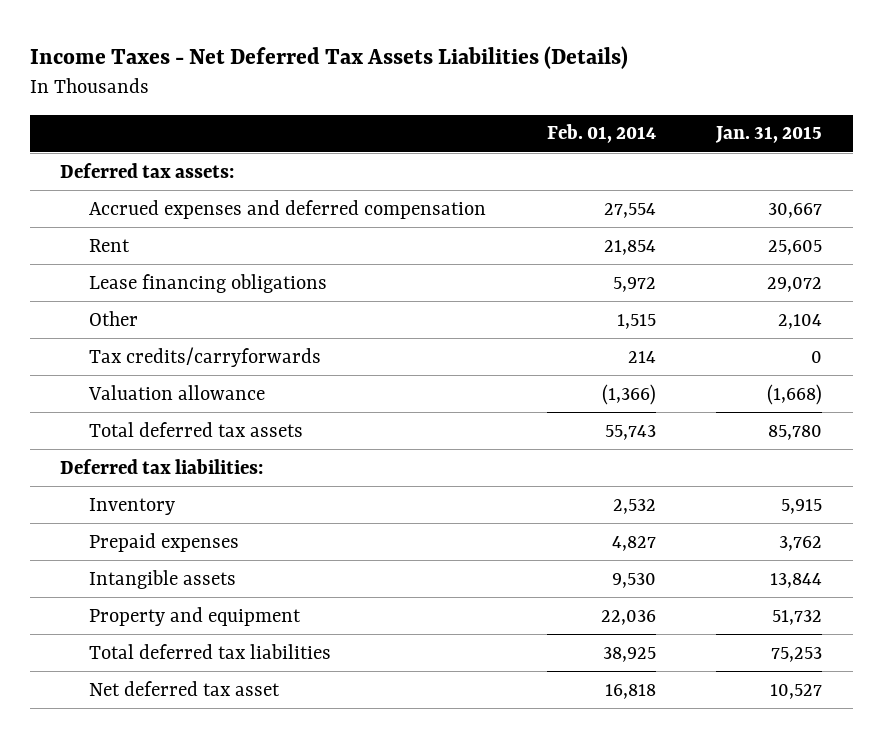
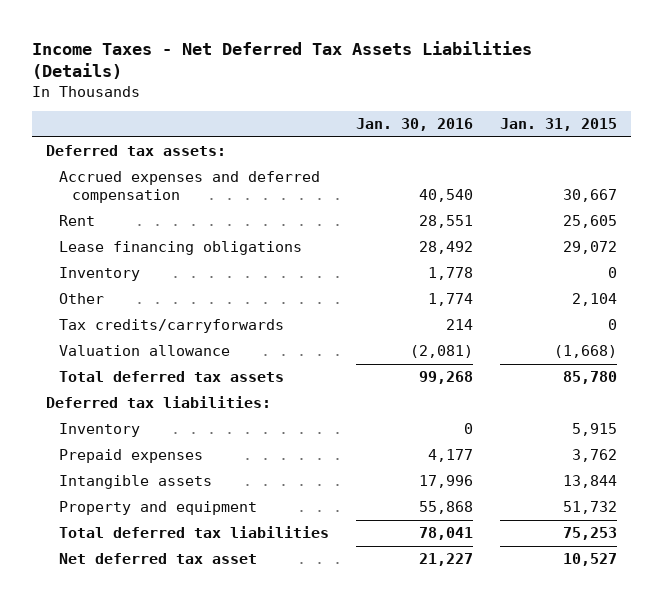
[546,124,656,144] Feb. 01, 2014 -> none
none -> [355,118,473,132] Jan. 30, 2016
none -> [58,267,140,282] Inventory

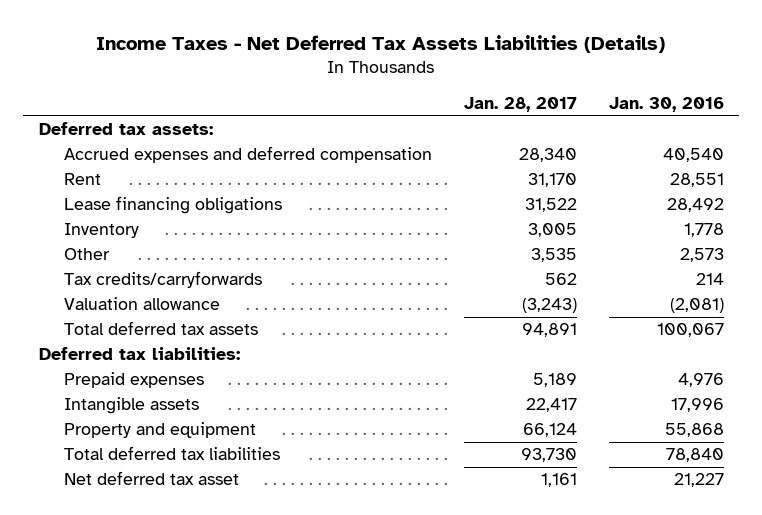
[500,118,618,132] Jan. 31, 2015 -> none
none -> [463,97,577,113] Jan. 28, 2017
[427,293,473,307] 1,774 -> [679,248,724,263] 2,573
[418,371,473,385] 99,268 -> [656,323,724,338] 100,067
[58,423,140,438] Inventory -> none
[427,449,473,463] 4,177 -> [677,373,724,388] 4,976
[418,527,473,541] 78,041 -> [665,448,724,463] 78,840

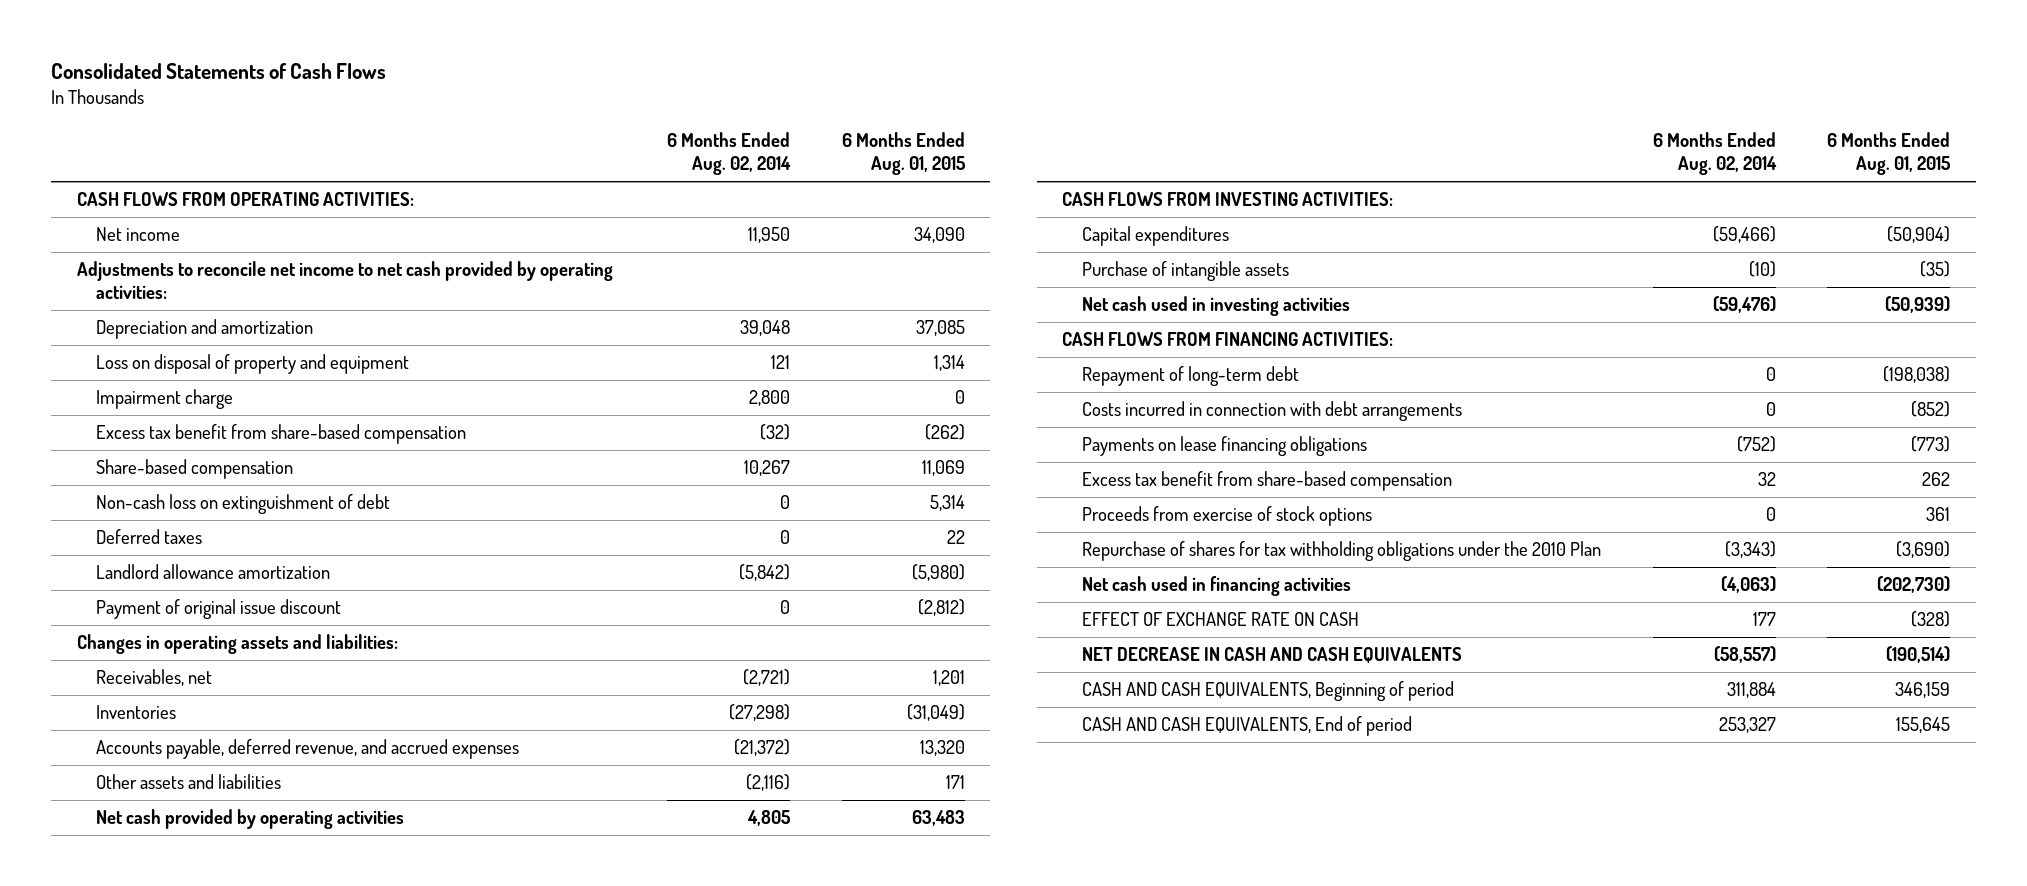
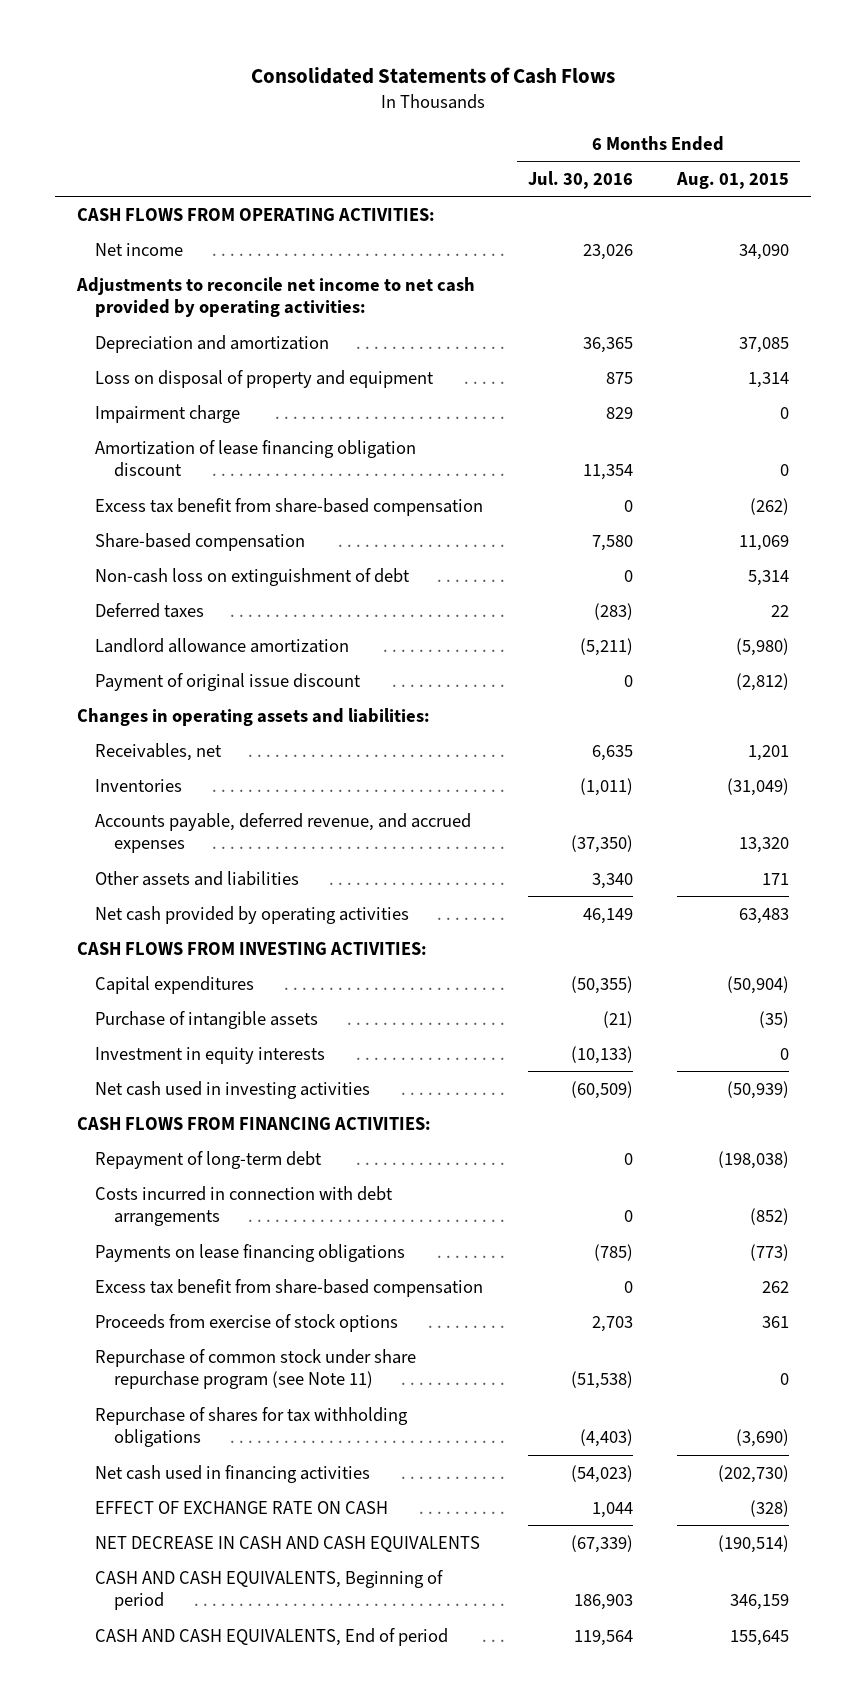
[667,132,792,176] 6 Months Ended Aug. 02, 2014 -> none
none -> [527,170,633,189] Jul. 30, 2016
none -> [95,439,417,478] Amortization of lease financing obligation discount
none -> [95,1046,326,1064] Investment in equity interests
none -> [95,1348,417,1390] Repurchase of common stock under share repurchase program (see Note 11)
[1082,541,1602,562] Repurchase of shares for tax withholding obligations under the 2010 Plan -> [95,1406,409,1448] Repurchase of shares for tax withholding obligations

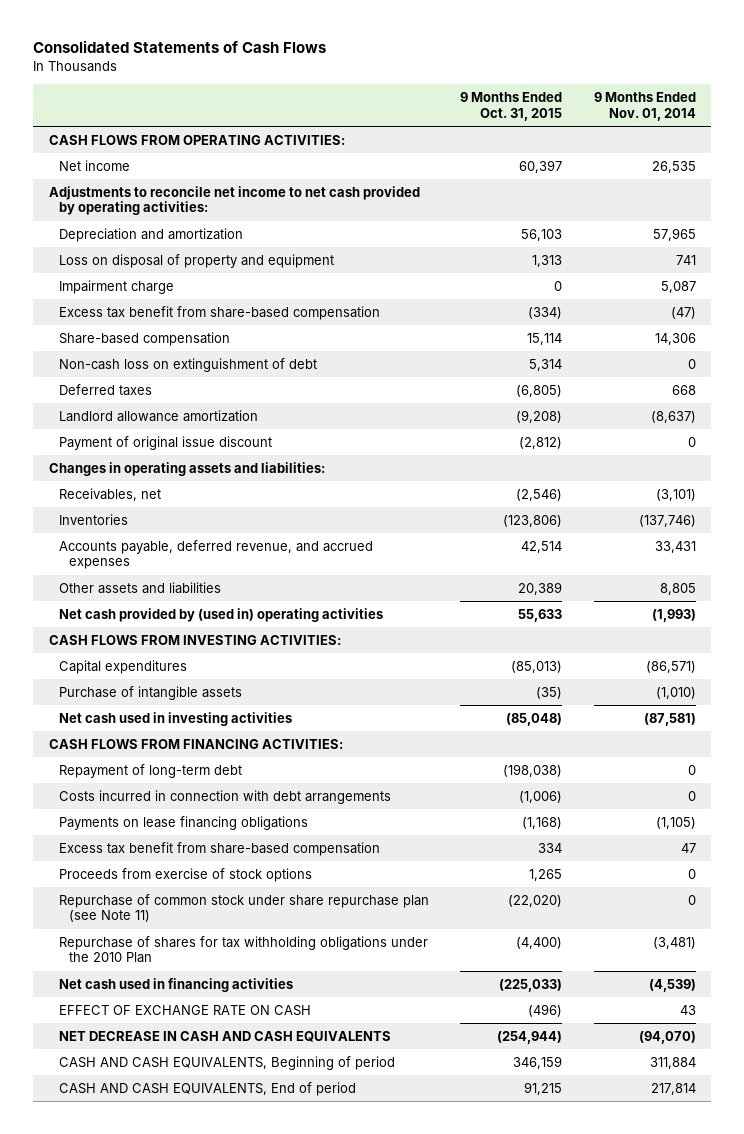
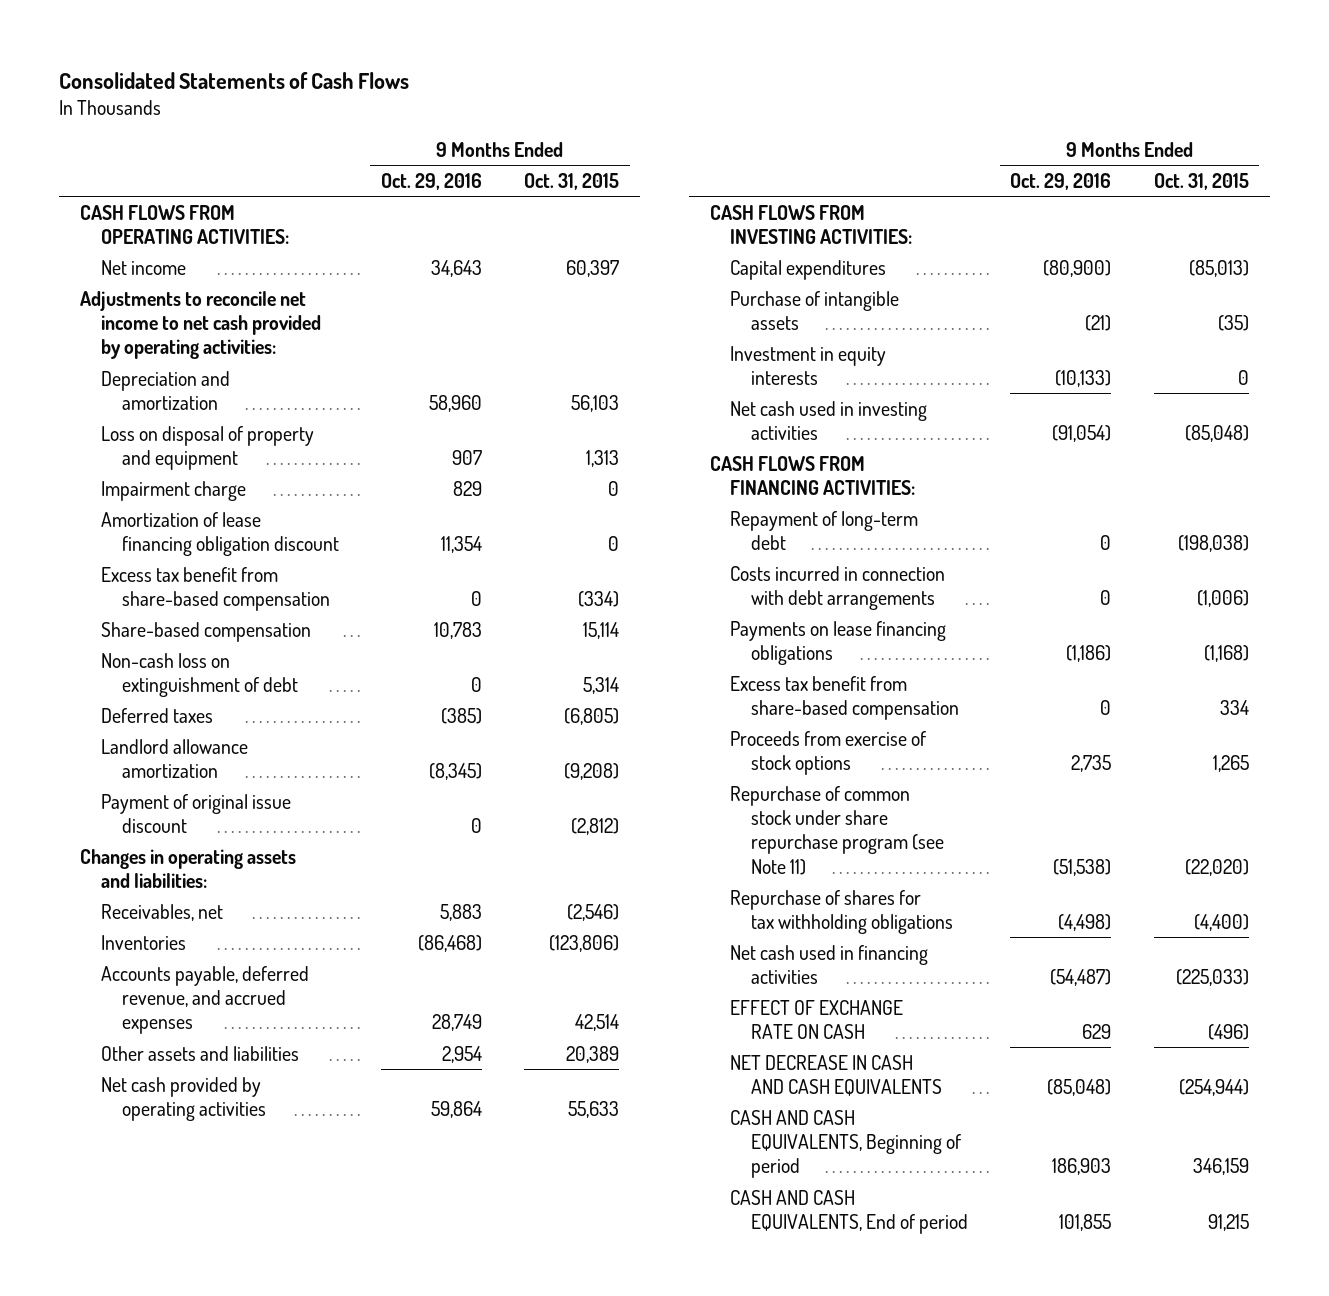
[593,92,696,121] 9 Months Ended Nov. 01, 2014 -> none
none -> [380,172,482,190] Oct. 29, 2016
none -> [100,511,339,556] Amortization of lease financing obligation discount
[58,607,383,622] Net cash provided by (used in) operating activities -> [100,1076,266,1121] Net cash provided by operating activities
none -> [730,345,887,385] Investment in equity interests
[58,893,429,923] Repurchase of common stock under share repurchase plan (see Note 11) -> [730,785,945,875] Repurchase of common stock under share repurchase program (see Note 11)
[58,935,428,964] Repurchase of shares for tax withholding obligations under the 2010 Plan -> [730,889,954,934] Repurchase of shares for tax withholding obligations

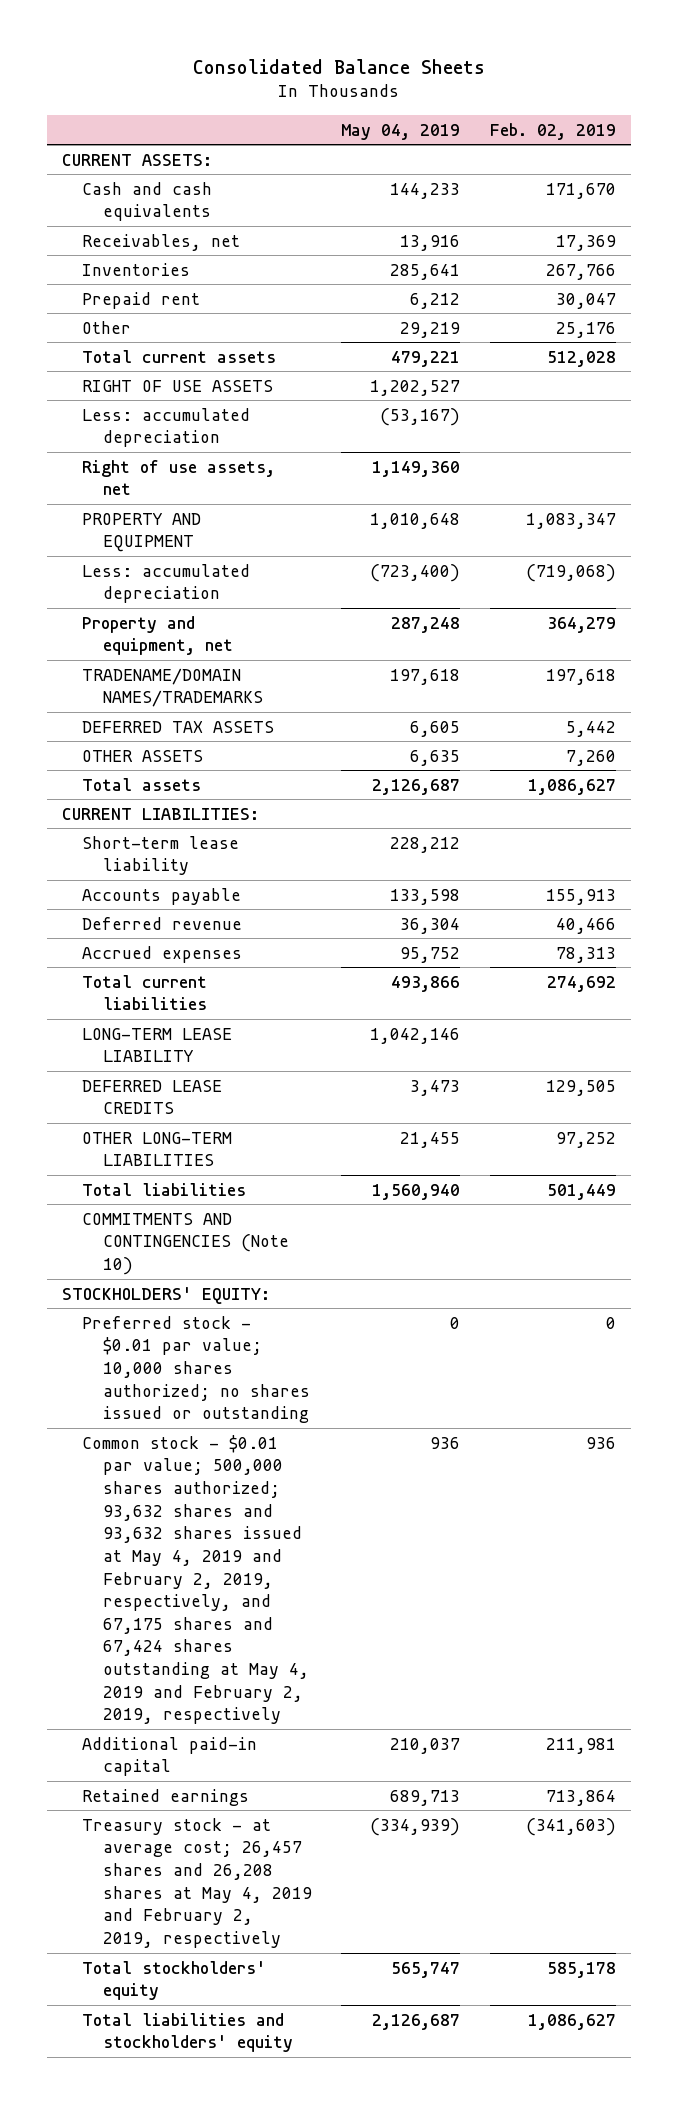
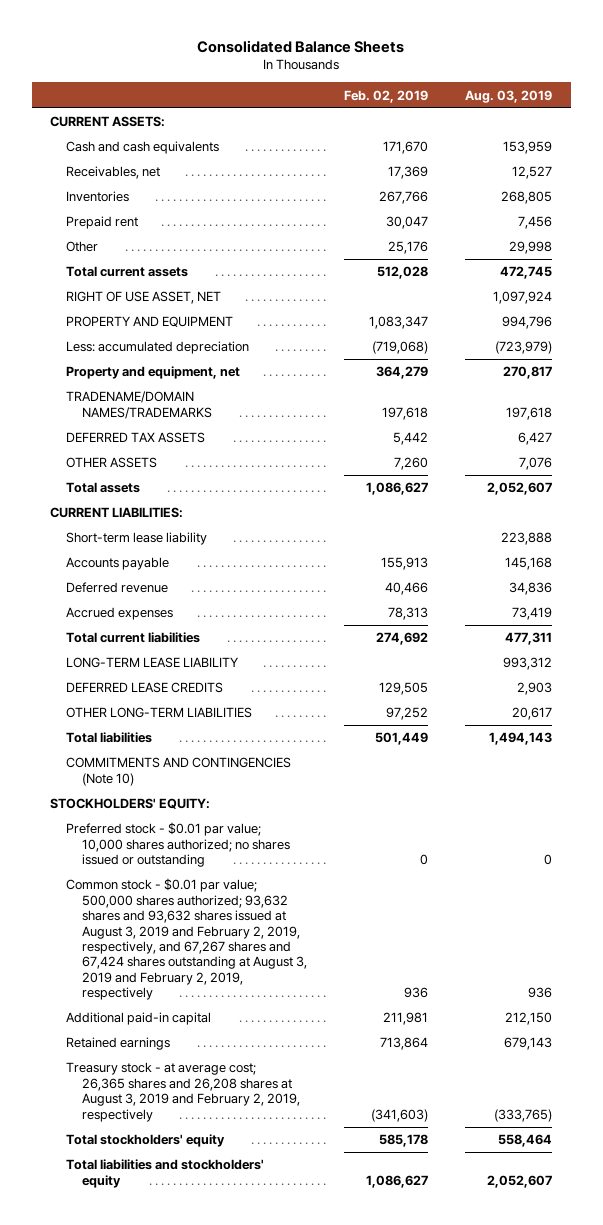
[341,123,461,140] May 04, 2019 -> none
none -> [465,89,553,103] Aug. 03, 2019
[82,379,274,392] RIGHT OF USE ASSETS -> none
[82,407,251,448] Less: accumulated depreciation -> none
[82,459,276,496] Right of use assets, net -> [66,291,222,305] RIGHT OF USE ASSET, NET
[82,1434,309,1725] Common stock - $0.01 par value; 500,000 shares authorized; 93,632 shares and 93,632 shares issued at May 4, 2019 and February 2, 2019, respectively, and 67,175 shares and 67,424 shares outstanding at May 4, 2019 and February 2, 2019, respectively -> [66,878,308,1001] Common stock - $0.01 par value; 500,000 shares authorized; 93,632 shares and 93,632 shares issued at August 3, 2019 and February 2, 2019, respectively, and 67,267 shares and 67,424 shares outstanding at August 3, 2019 and February 2, 2019, respectively
[82,1817,312,1948] Treasury stock - at average cost; 26,457 shares and 26,208 shares at May 4, 2019 and February 2, 2019, respectively -> [66,1062,301,1122] Treasury stock - at average cost; 26,365 shares and 26,208 shares at August 3, 2019 and February 2, 2019, respectively

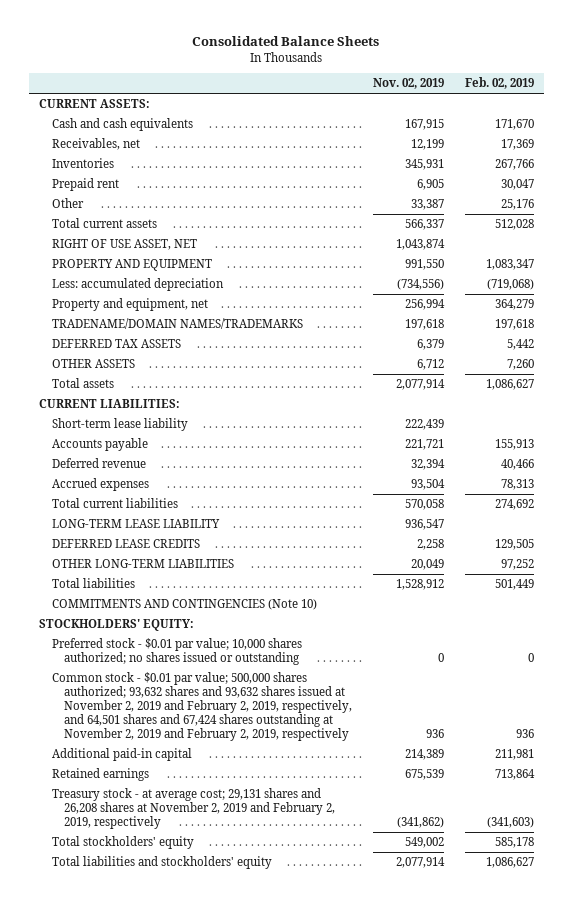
[465,89,553,103] Aug. 03, 2019 -> none
none -> [372,78,444,90] Nov. 02, 2019
[66,878,308,1001] Common stock - $0.01 par value; 500,000 shares authorized; 93,632 shares and 93,632 shares issued at August 3, 2019 and February 2, 2019, respectively, and 67,267 shares and 67,424 shares outstanding at August 3, 2019 and February 2, 2019, respectively -> [51,672,353,742] Common stock - $0.01 par value; 500,000 shares authorized; 93,632 shares and 93,632 shares issued at November 2, 2019 and February 2, 2019, respectively, and 64,501 shares and 67,424 shares outstanding at November 2, 2019 and February 2, 2019, respectively
[66,1062,301,1122] Treasury stock - at average cost; 26,365 shares and 26,208 shares at August 3, 2019 and February 2, 2019, respectively -> [51,788,336,830] Treasury stock - at average cost; 29,131 shares and 26,208 shares at November 2, 2019 and February 2, 2019, respectively

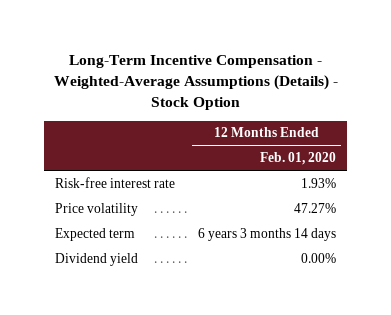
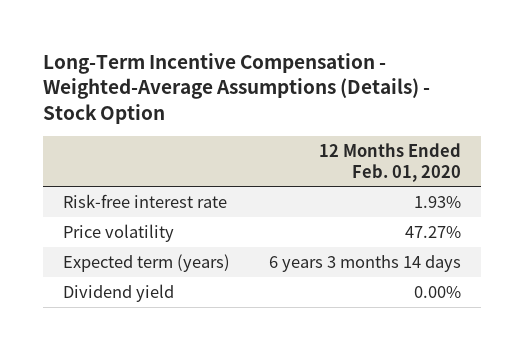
[55,227,136,241] Expected term -> [62,253,230,272] Expected term (years)

